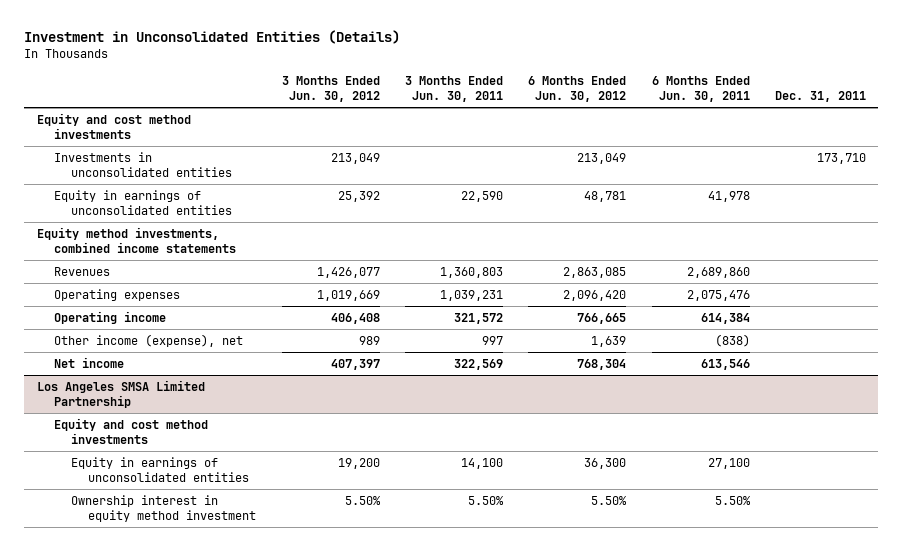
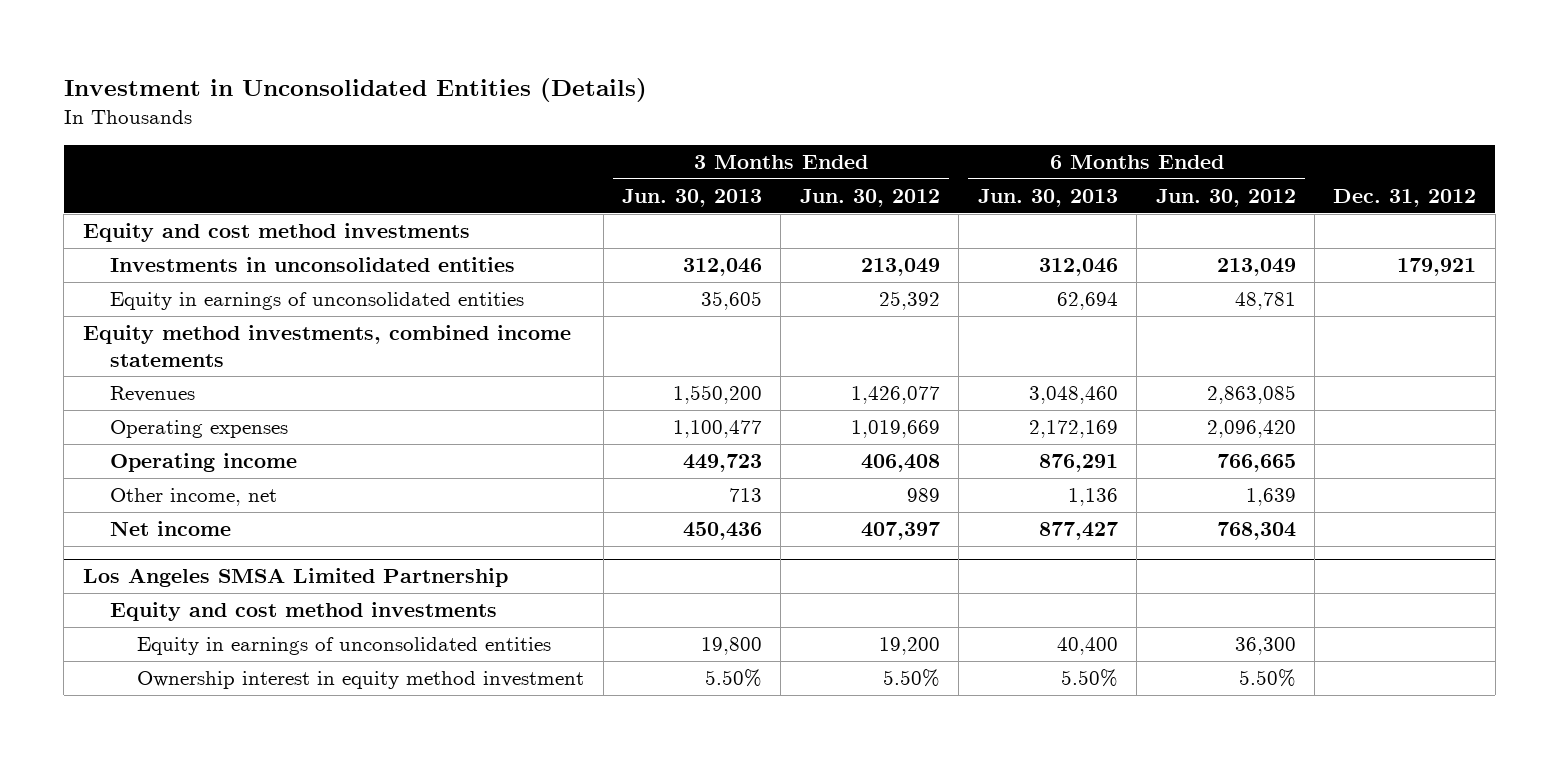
[404,76,503,103] 3 Months Ended Jun. 30, 2011 -> none
[651,76,750,103] 6 Months Ended Jun. 30, 2011 -> none
[774,91,866,103] Dec. 31, 2011 -> none
none -> [622,188,763,207] Jun. 30, 2013
none -> [977,188,1118,207] Jun. 30, 2013
none -> [1333,188,1477,207] Dec. 31, 2012
[53,333,243,347] Other income (expense), net -> [109,488,277,507] Other income, net

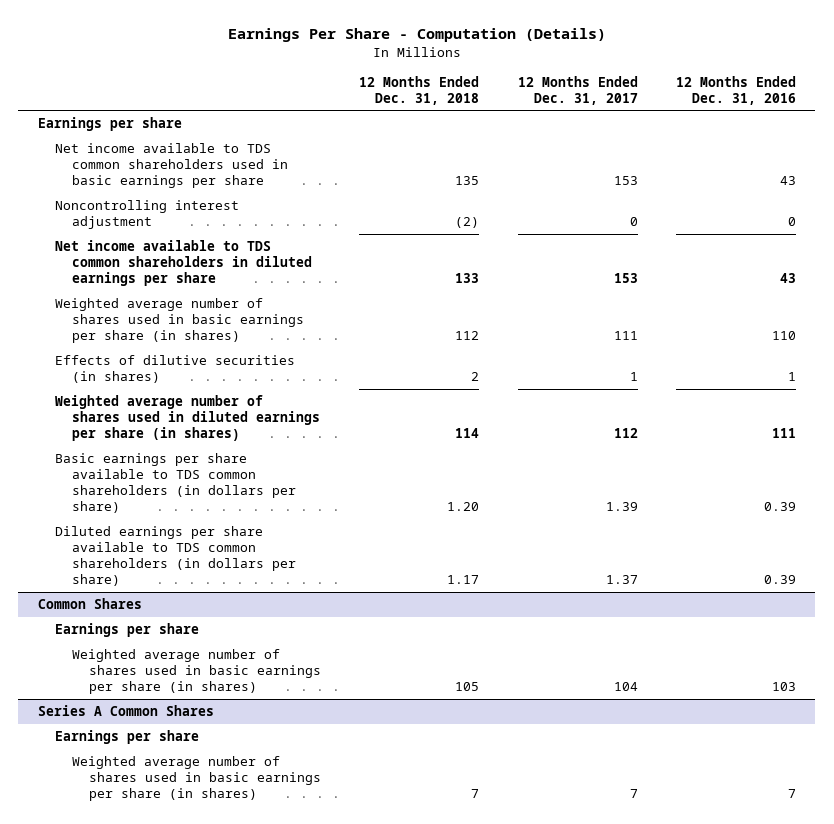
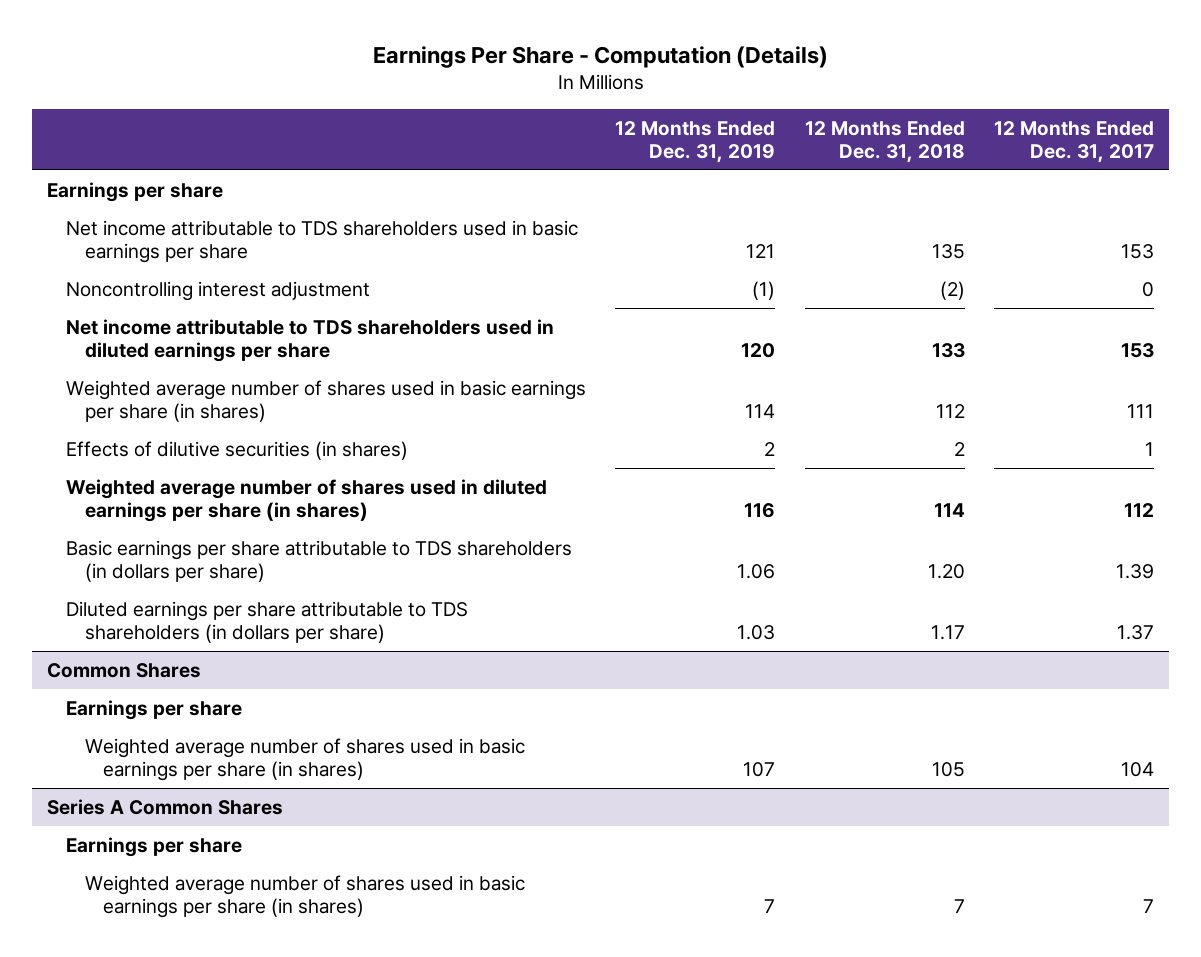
[676,75,797,105] 12 Months Ended Dec. 31, 2016 -> none
none -> [615,120,776,164] 12 Months Ended Dec. 31, 2019
[54,142,288,189] Net income available to TDS common shareholders used in basic earnings per share -> [65,219,578,264] Net income attributable to TDS shareholders used in basic earnings per share
[54,239,312,287] Net income available to TDS common shareholders in diluted earnings per share -> [65,318,554,363] Net income attributable to TDS shareholders used in diluted earnings per share
[54,452,296,514] Basic earnings per share available to TDS common shareholders (in dollars per share) -> [65,539,572,583] Basic earnings per share attributable to TDS shareholders (in dollars per share)
[54,525,296,587] Diluted earnings per share available to TDS common shareholders (in dollars per share) -> [65,600,468,644] Diluted earnings per share attributable to TDS shareholders (in dollars per share)

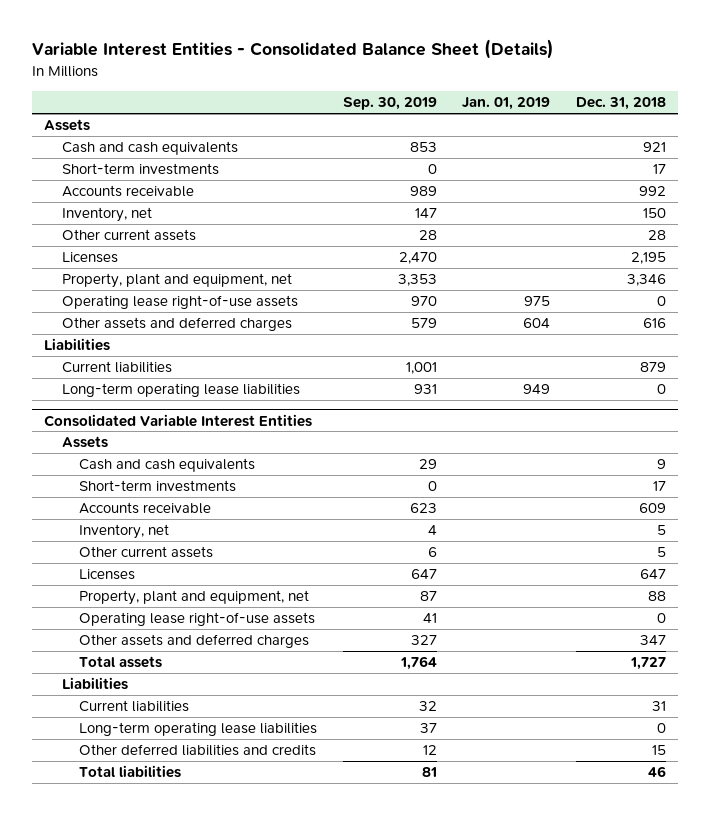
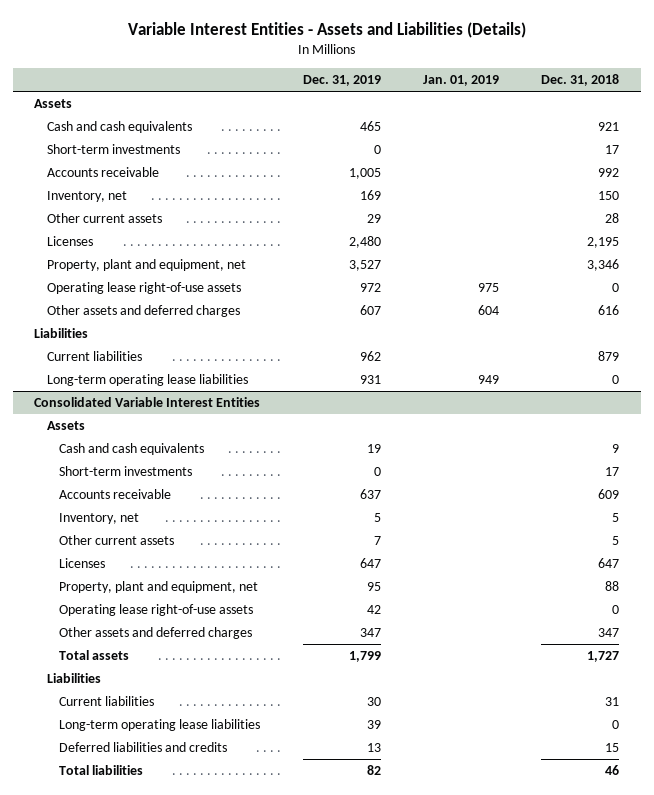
[31,39,554,60] Variable Interest Entities - Consolidated Balance Sheet (Details) -> [127,22,526,39] Variable Interest Entities - Assets and Liabilities (Details)
[342,97,437,111] Sep. 30, 2019 -> none
none -> [302,75,381,87] Dec. 31, 2019
[79,744,317,757] Other deferred liabilities and credits -> [59,742,228,753] Deferred liabilities and credits

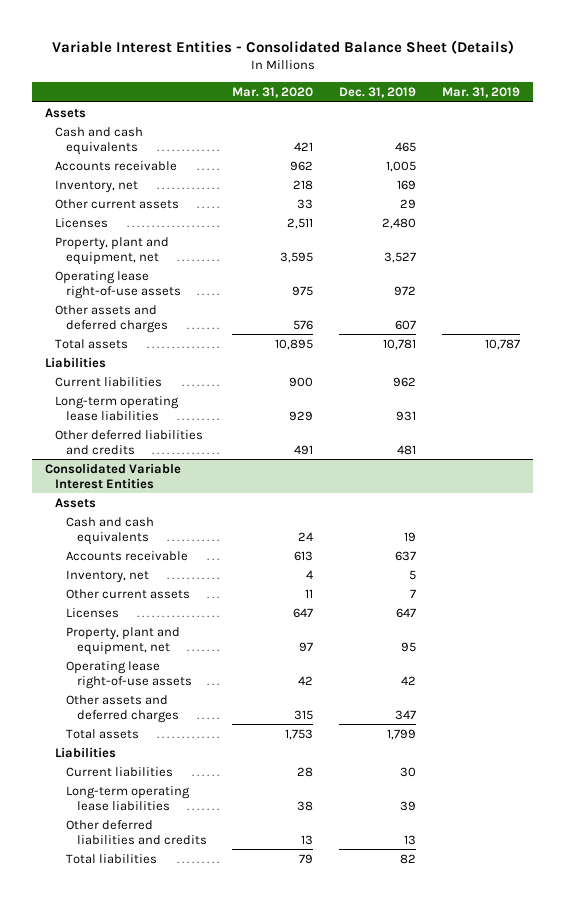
[127,22,526,39] Variable Interest Entities - Assets and Liabilities (Details) -> [51,40,514,55] Variable Interest Entities - Consolidated Balance Sheet (Details)
[423,75,500,87] Jan. 01, 2019 -> none
[541,74,620,87] Dec. 31, 2018 -> none
none -> [232,87,314,99] Mar. 31, 2020
none -> [442,87,521,99] Mar. 31, 2019
[46,144,180,155] Short-term investments -> none
none -> [55,338,129,349] Total assets
none -> [55,429,204,455] Other deferred liabilities and credits
[59,466,193,477] Short-term investments -> none
[59,742,228,753] Deferred liabilities and credits -> [65,819,207,845] Other deferred liabilities and credits

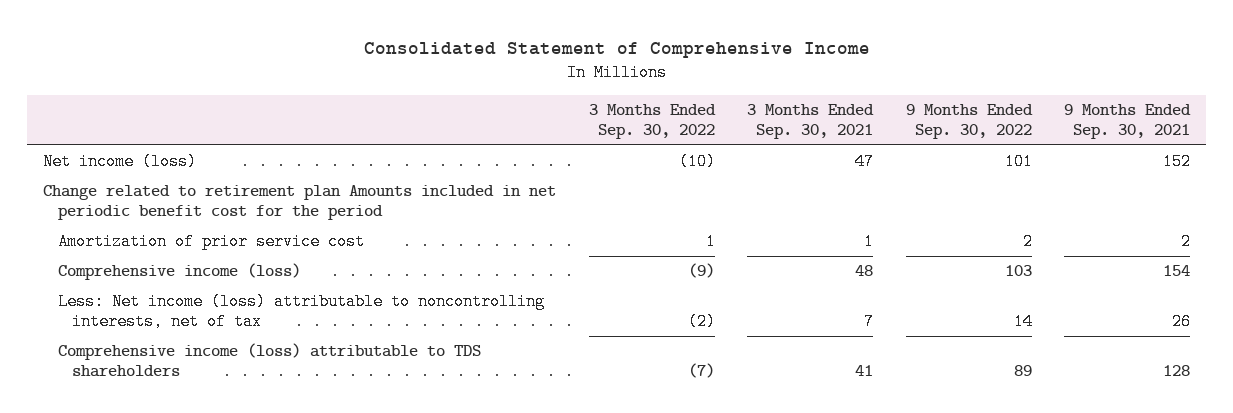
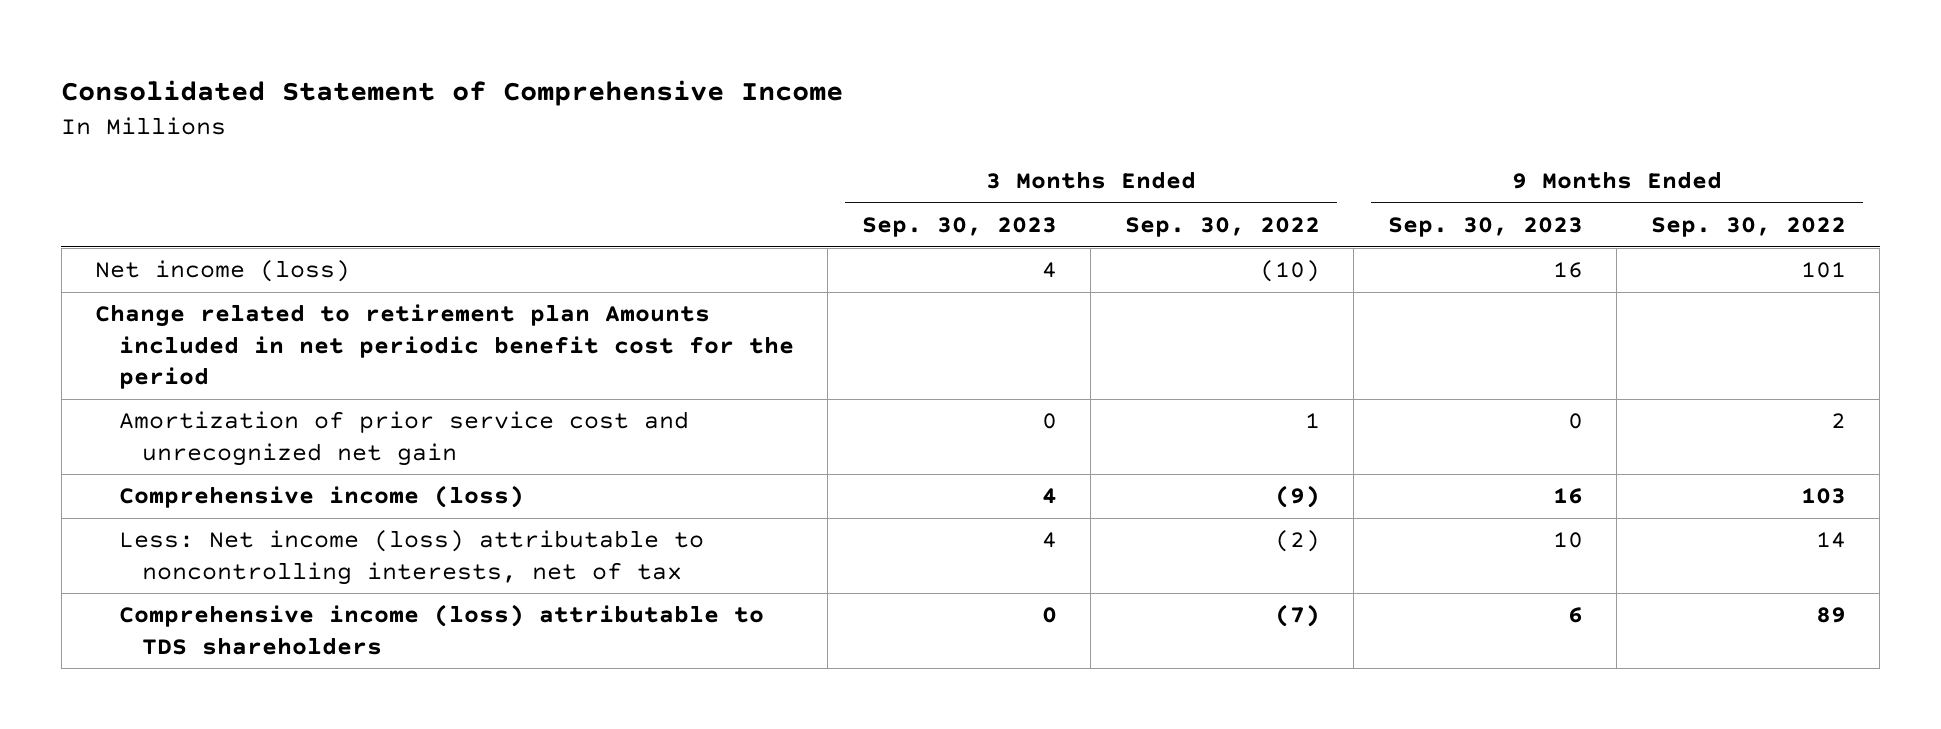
[747,104,875,140] 3 Months Ended Sep. 30, 2021 -> none
[1063,104,1191,140] 9 Months Ended Sep. 30, 2021 -> none
none -> [861,217,1057,238] Sep. 30, 2023
none -> [1387,217,1583,238] Sep. 30, 2023
[57,233,365,251] Amortization of prior service cost -> [118,411,689,466] Amortization of prior service cost and unrecognized net gain

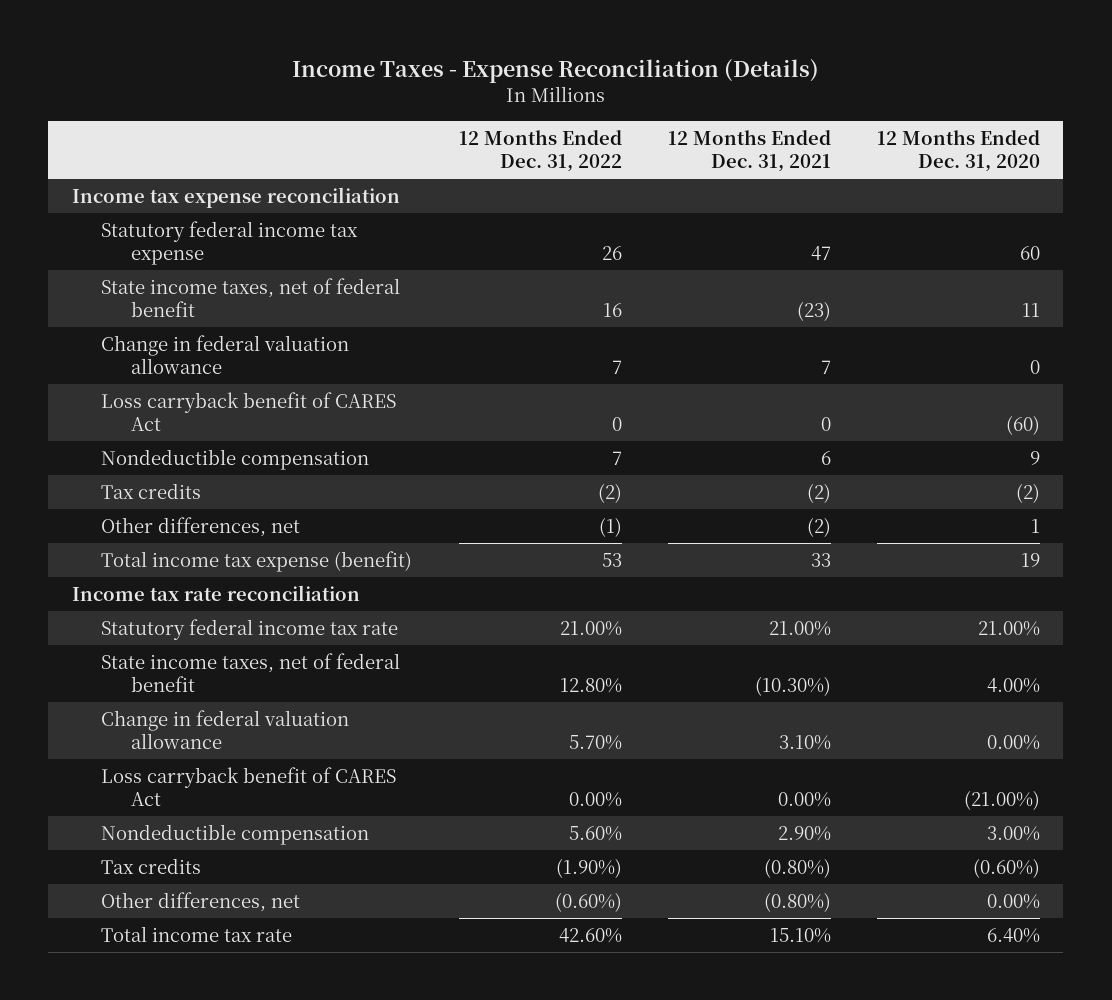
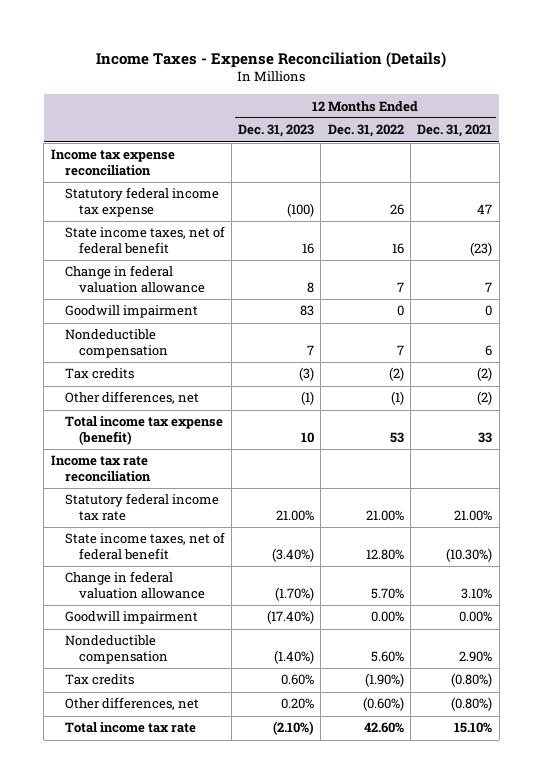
[877,129,1041,172] 12 Months Ended Dec. 31, 2020 -> none
none -> [238,124,315,138] Dec. 31, 2023
[101,391,397,432] Loss carryback benefit of CARES Act -> none
none -> [64,305,198,319] Goodwill impairment
[101,766,397,807] Loss carryback benefit of CARES Act -> none
none -> [64,611,198,625] Goodwill impairment

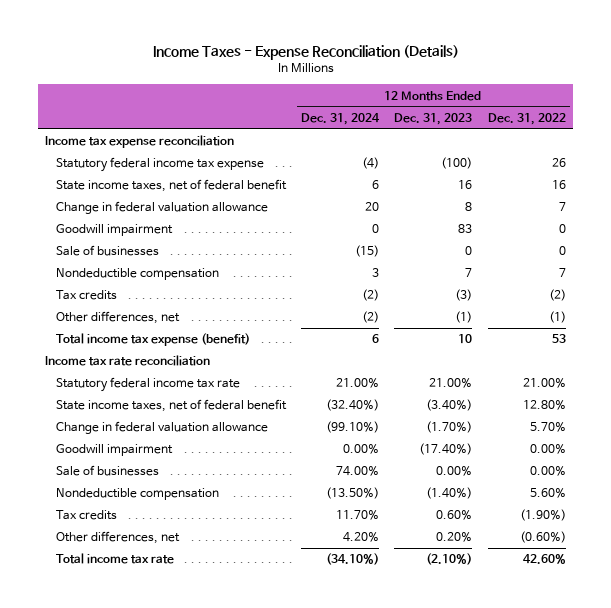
[417,124,493,138] Dec. 31, 2021 -> none
none -> [300,112,380,125] Dec. 31, 2024
none -> [55,245,159,257] Sale of businesses
none -> [55,465,159,477] Sale of businesses

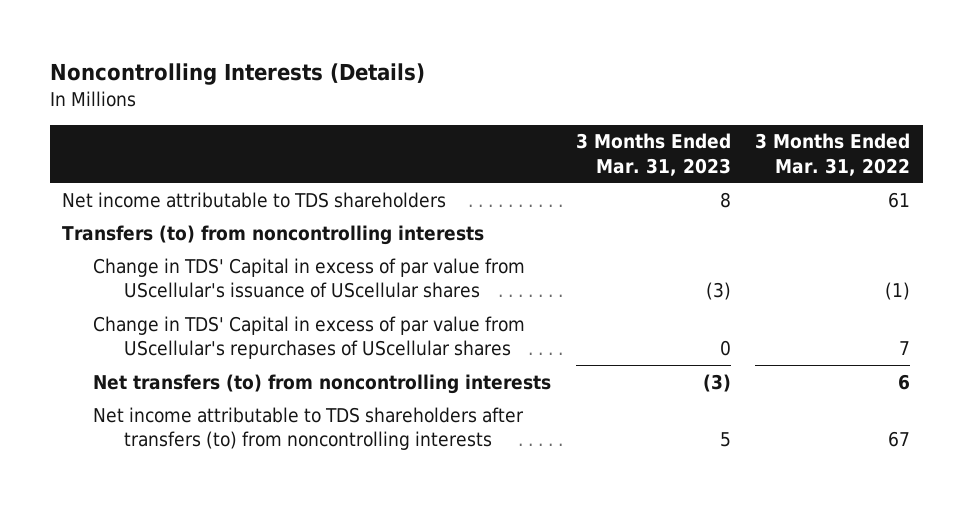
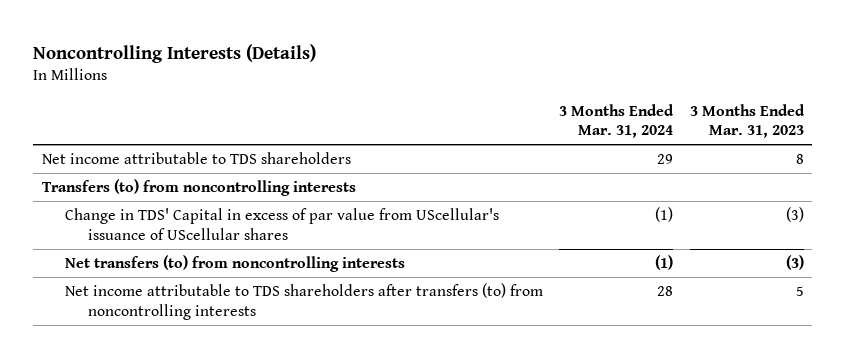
[755,133,911,176] 3 Months Ended Mar. 31, 2022 -> none
none -> [559,103,675,139] 3 Months Ended Mar. 31, 2024
[93,315,526,360] Change in TDS' Capital in excess of par value from UScellular's repurchases of UScellular shares -> none

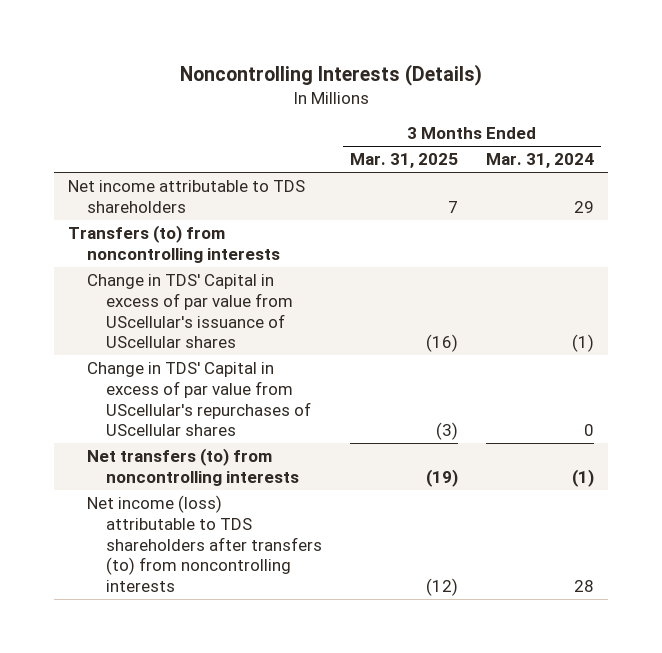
[690,103,806,139] 3 Months Ended Mar. 31, 2023 -> none
none -> [349,153,458,169] Mar. 31, 2025
none -> [86,361,311,437] Change in TDS' Capital in excess of par value from UScellular's repurchases of UScellular shares
[64,283,543,320] Net income attributable to TDS shareholders after transfers (to) from noncontrolling interests -> [86,494,322,593] Net income (loss) attributable to TDS shareholders after transfers (to) from noncontrolling interests

